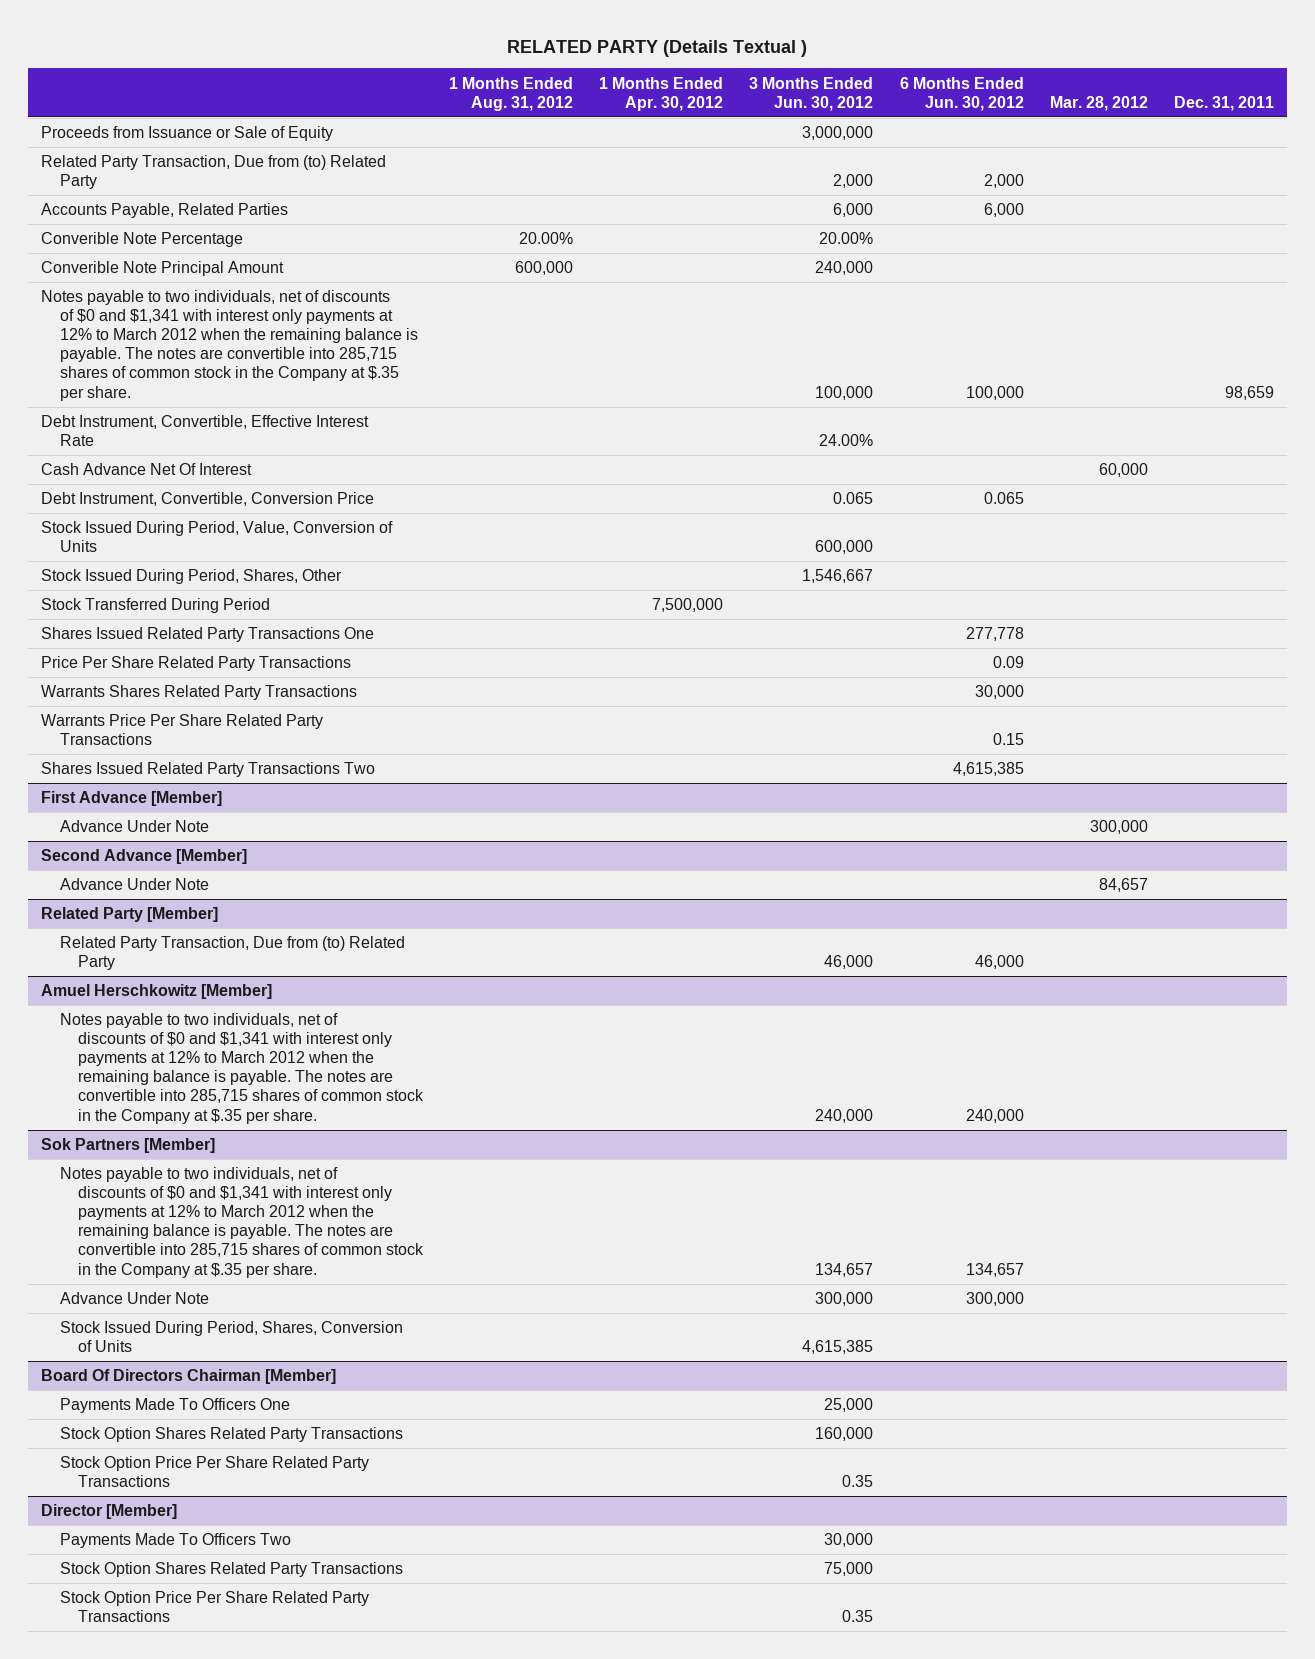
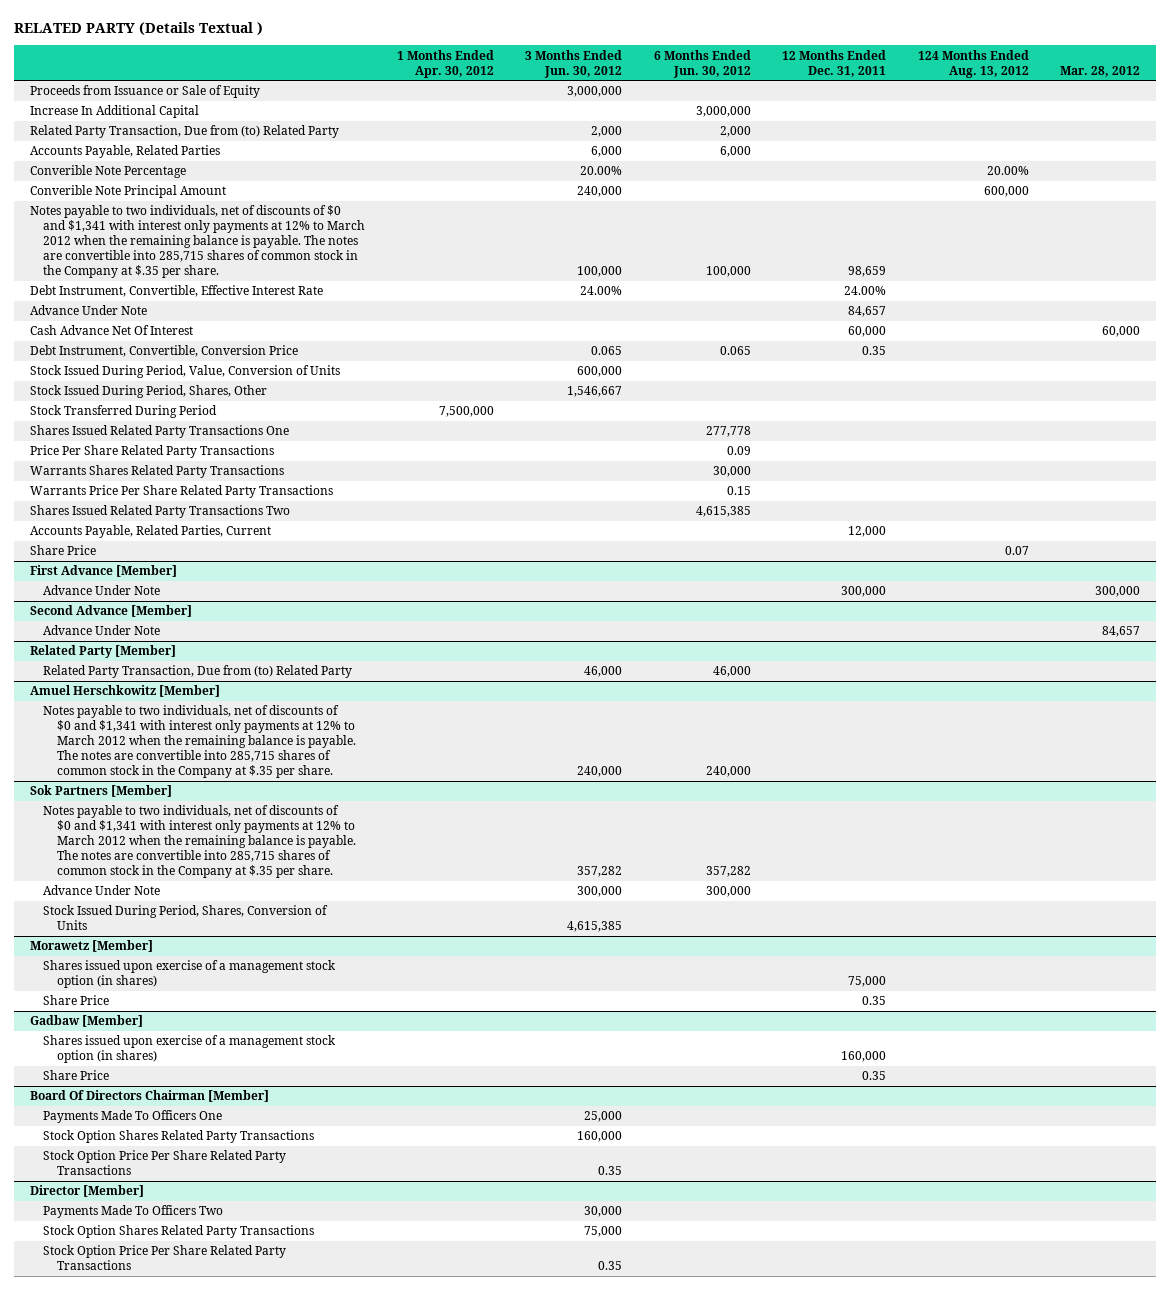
[449,76,574,111] 1 Months Ended Aug. 31, 2012 -> none
[1173,95,1274,111] Dec. 31, 2011 -> none
none -> [782,49,887,77] 12 Months Ended Dec. 31, 2011
none -> [917,49,1029,78] 124 Months Ended Aug. 13, 2012
none -> [29,105,199,119] Increase In Additional Capital
none -> [29,305,147,316] Advance Under Note
none -> [29,525,271,539] Accounts Payable, Related Parties, Current
none -> [29,545,96,556] Share Price
[815,1262,874,1277] 134,657 -> [577,866,623,878] 357,282
[965,1262,1024,1277] 134,657 -> [705,866,751,878] 357,282
none -> [29,940,153,953] Morawetz [Member]
none -> [43,960,337,989] Shares issued upon exercise of a management stock option (in shares)
none -> [43,995,110,1006] Share Price
none -> [29,1015,143,1028] Gadbaw [Member]
none -> [43,1035,337,1064] Shares issued upon exercise of a management stock option (in shares)
none -> [43,1070,110,1081] Share Price

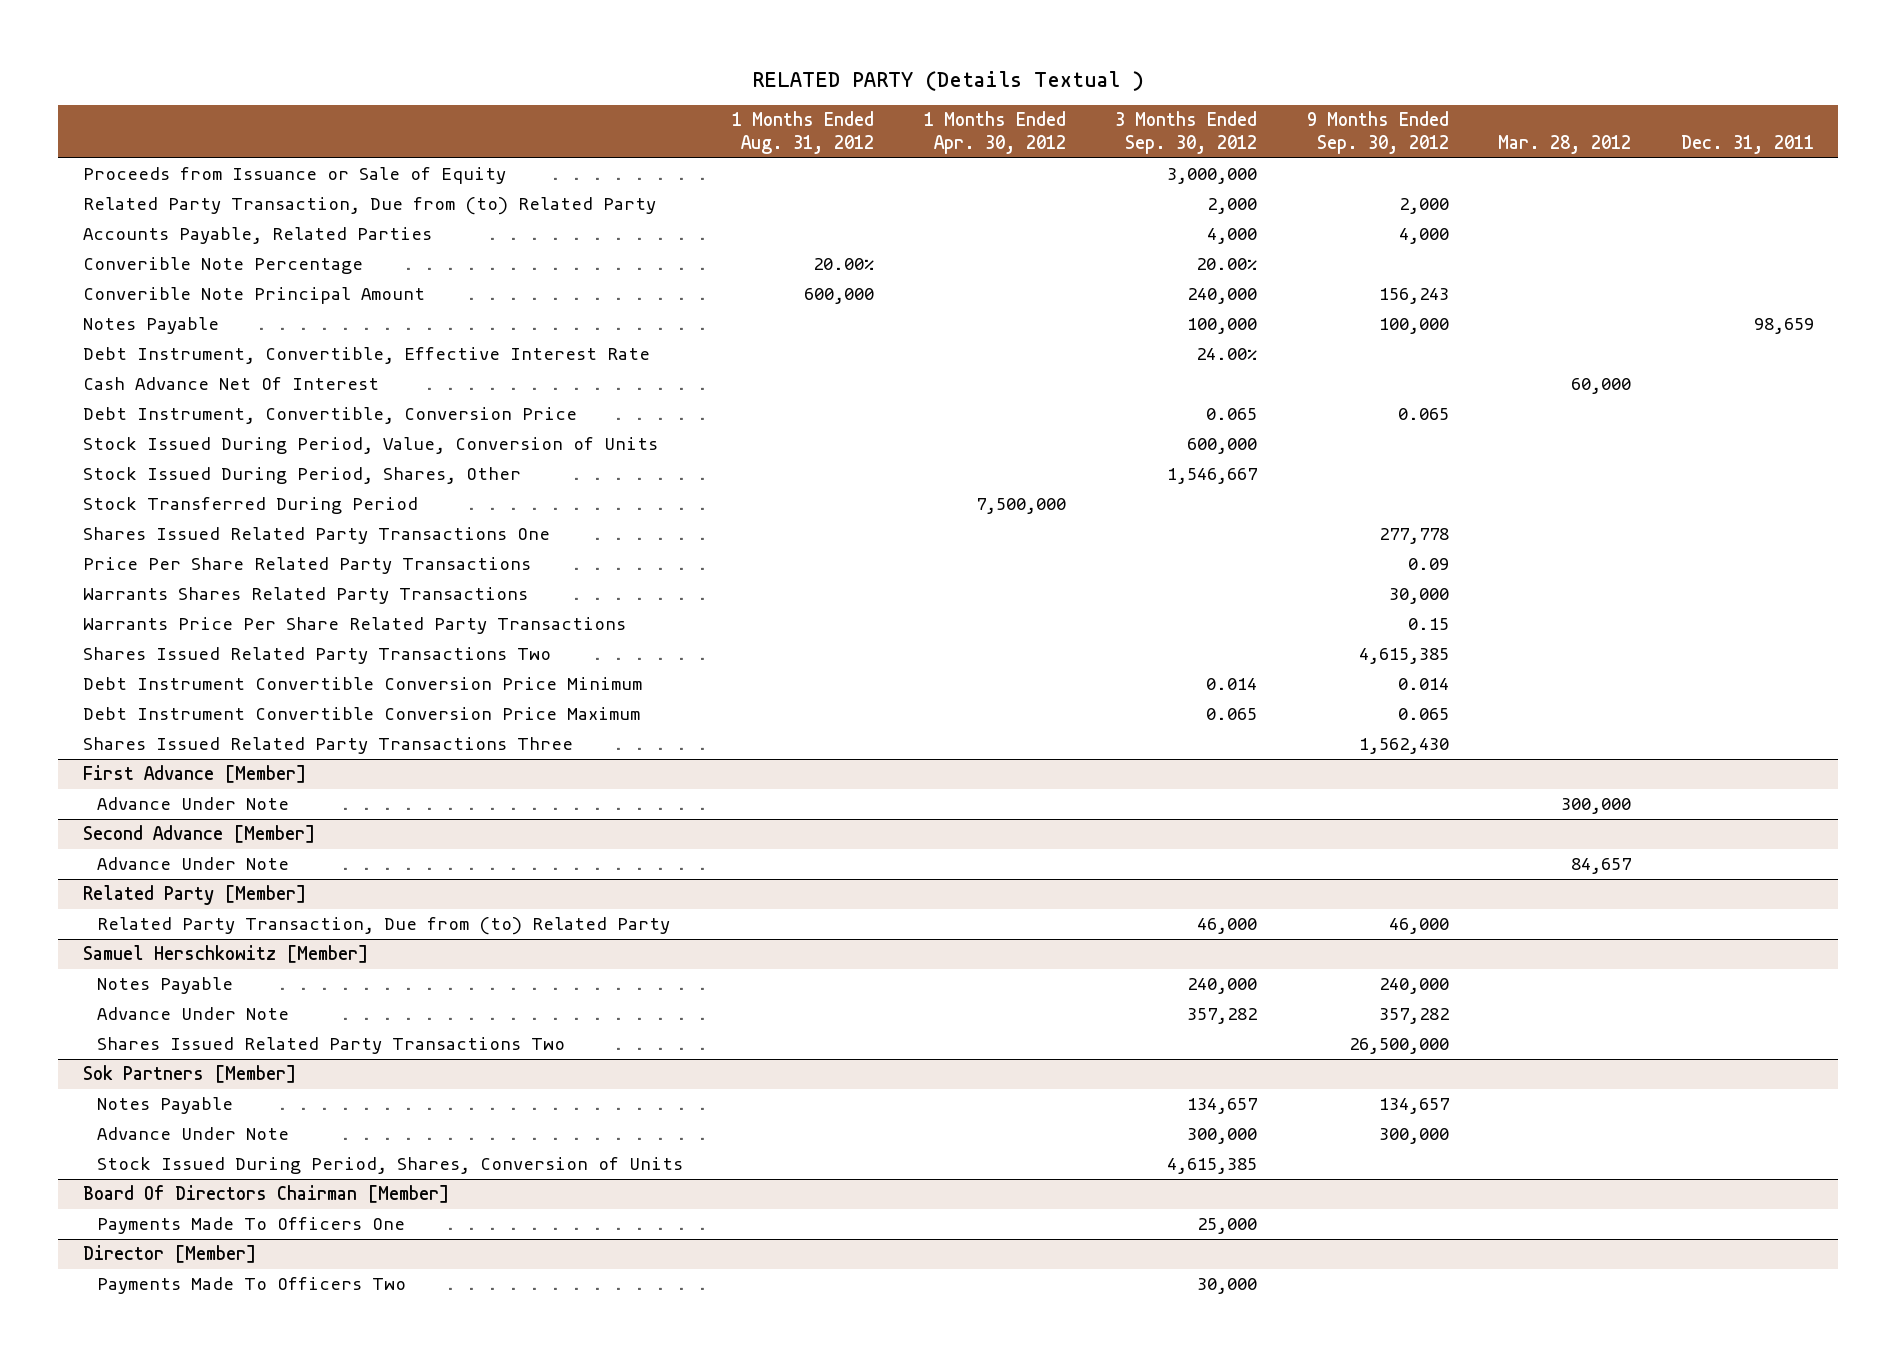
[525,49,623,78] 3 Months Ended Jun. 30, 2012 -> none
[653,49,751,78] 6 Months Ended Jun. 30, 2012 -> none
[782,49,887,77] 12 Months Ended Dec. 31, 2011 -> none
[917,49,1029,78] 124 Months Ended Aug. 13, 2012 -> none
none -> [732,111,875,154] 1 Months Ended Aug. 31, 2012
none -> [1115,111,1258,154] 3 Months Ended Sep. 30, 2012
none -> [1306,111,1449,154] 9 Months Ended Sep. 30, 2012
none -> [1680,134,1814,154] Dec. 31, 2011
[29,105,199,119] Increase In Additional Capital -> none
[29,205,366,279] Notes payable to two individuals, net of discounts of $0 and $1,341 with interest only payments at 12% to March 2012 when the remaining balance is payable. The notes are convertible into 285,715 shares of common stock in the Company at $.35 per share. -> [82,317,219,335] Notes Payable
[29,305,147,316] Advance Under Note -> none
[29,525,271,539] Accounts Payable, Related Parties, Current -> none
[29,545,96,556] Share Price -> none
none -> [82,677,642,691] Debt Instrument Convertible Conversion Price Minimum
none -> [82,707,640,721] Debt Instrument Convertible Conversion Price Maximum
none -> [82,737,573,755] Shares Issued Related Party Transactions Three
[29,685,220,698] Amuel Herschkowitz [Member] -> none
[43,705,356,779] Notes payable to two individuals, net of discounts of $0 and $1,341 with interest only payments at 12% to March 2012 when the remaining balance is payable. The notes are convertible into 285,715 shares of common stock in the Company at $.35 per share. -> none
none -> [82,945,368,964] Samuel Herschkowitz [Member]
none -> [96,977,233,995] Notes Payable
none -> [96,1007,289,1021] Advance Under Note
none -> [96,1037,565,1055] Shares Issued Related Party Transactions Two
[43,805,356,879] Notes payable to two individuals, net of discounts of $0 and $1,341 with interest only payments at 12% to March 2012 when the remaining balance is payable. The notes are convertible into 285,715 shares of common stock in the Company at $.35 per share. -> [96,1097,233,1115] Notes Payable
[29,940,153,953] Morawetz [Member] -> none
[43,960,337,989] Shares issued upon exercise of a management stock option (in shares) -> none
[43,995,110,1006] Share Price -> none
[29,1015,143,1028] Gadbaw [Member] -> none
[43,1035,337,1064] Shares issued upon exercise of a management stock option (in shares) -> none
[43,1070,110,1081] Share Price -> none
[43,1130,315,1144] Stock Option Shares Related Party Transactions -> none
[43,1150,287,1176] Stock Option Price Per Share Related Party Transactions -> none
[43,1225,315,1239] Stock Option Shares Related Party Transactions -> none
[43,1245,287,1271] Stock Option Price Per Share Related Party Transactions -> none

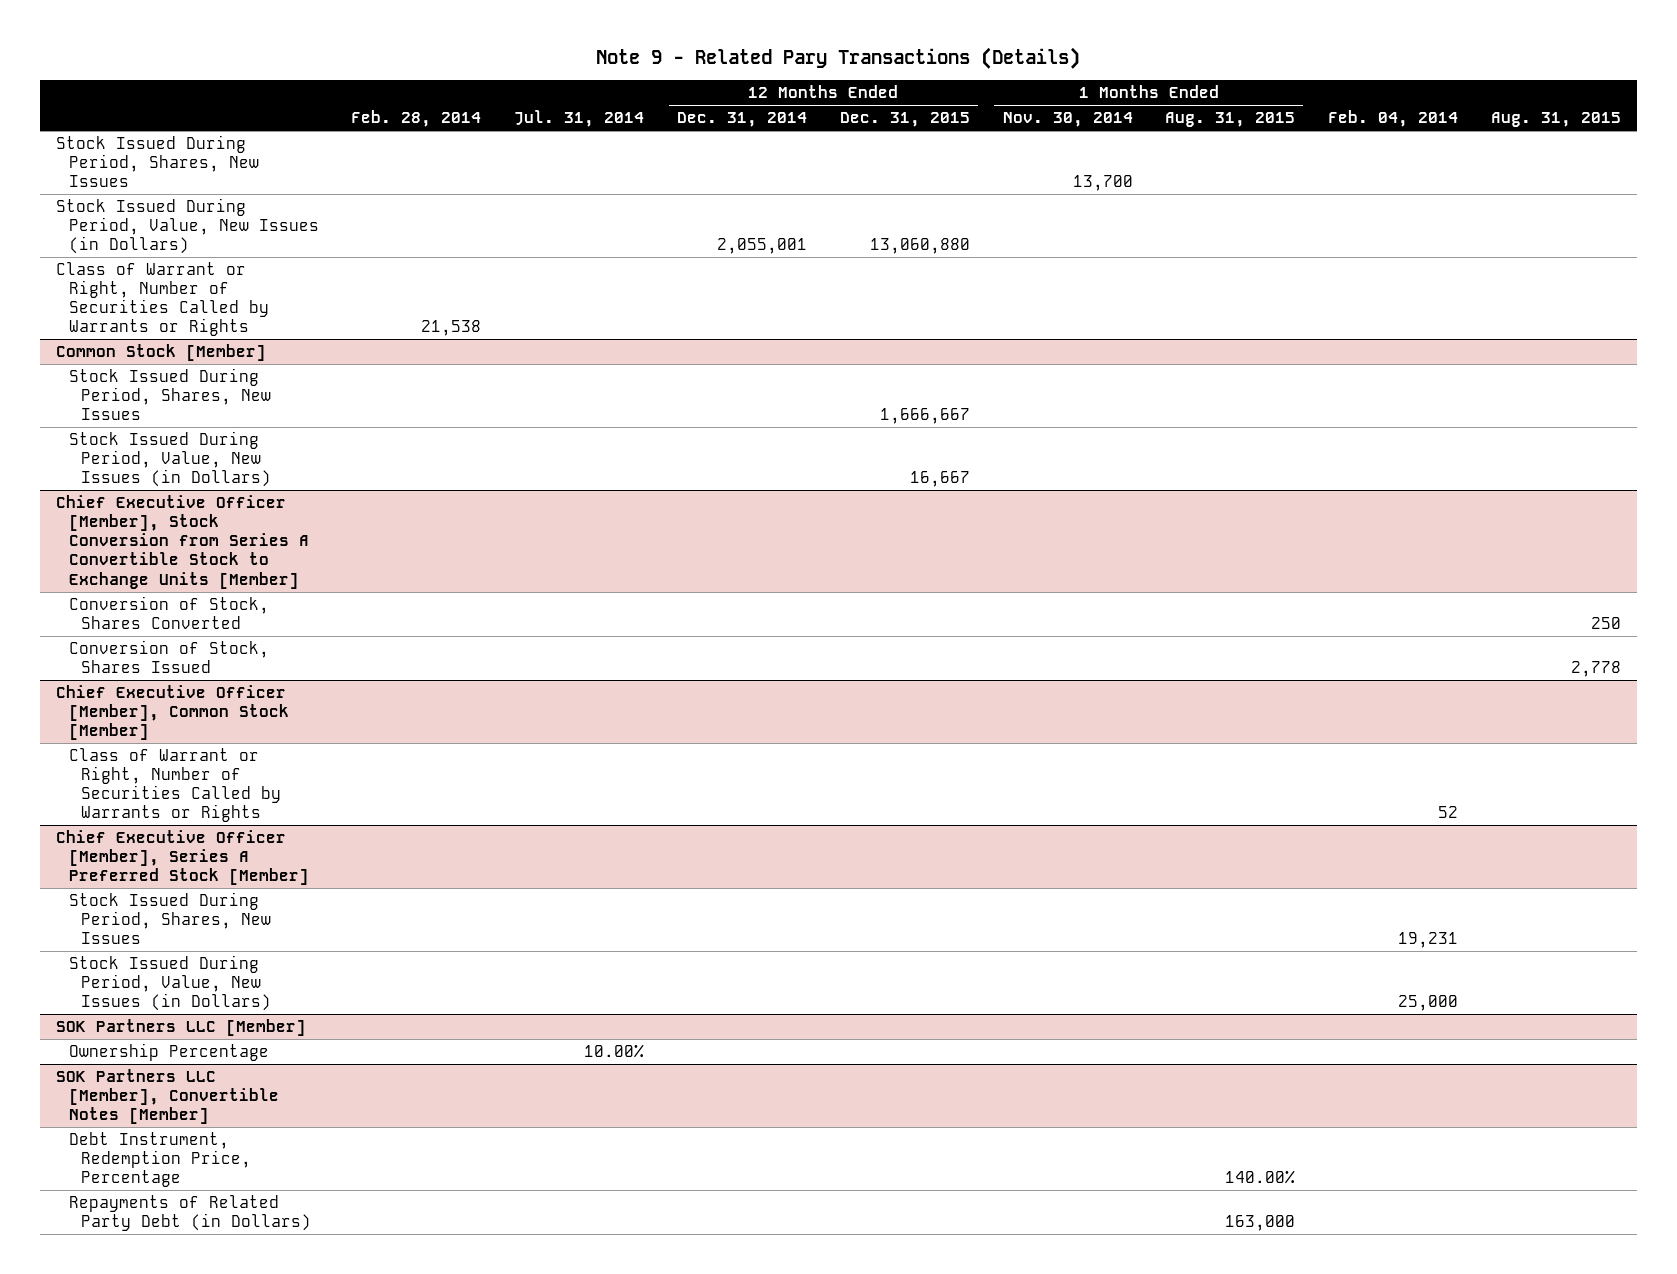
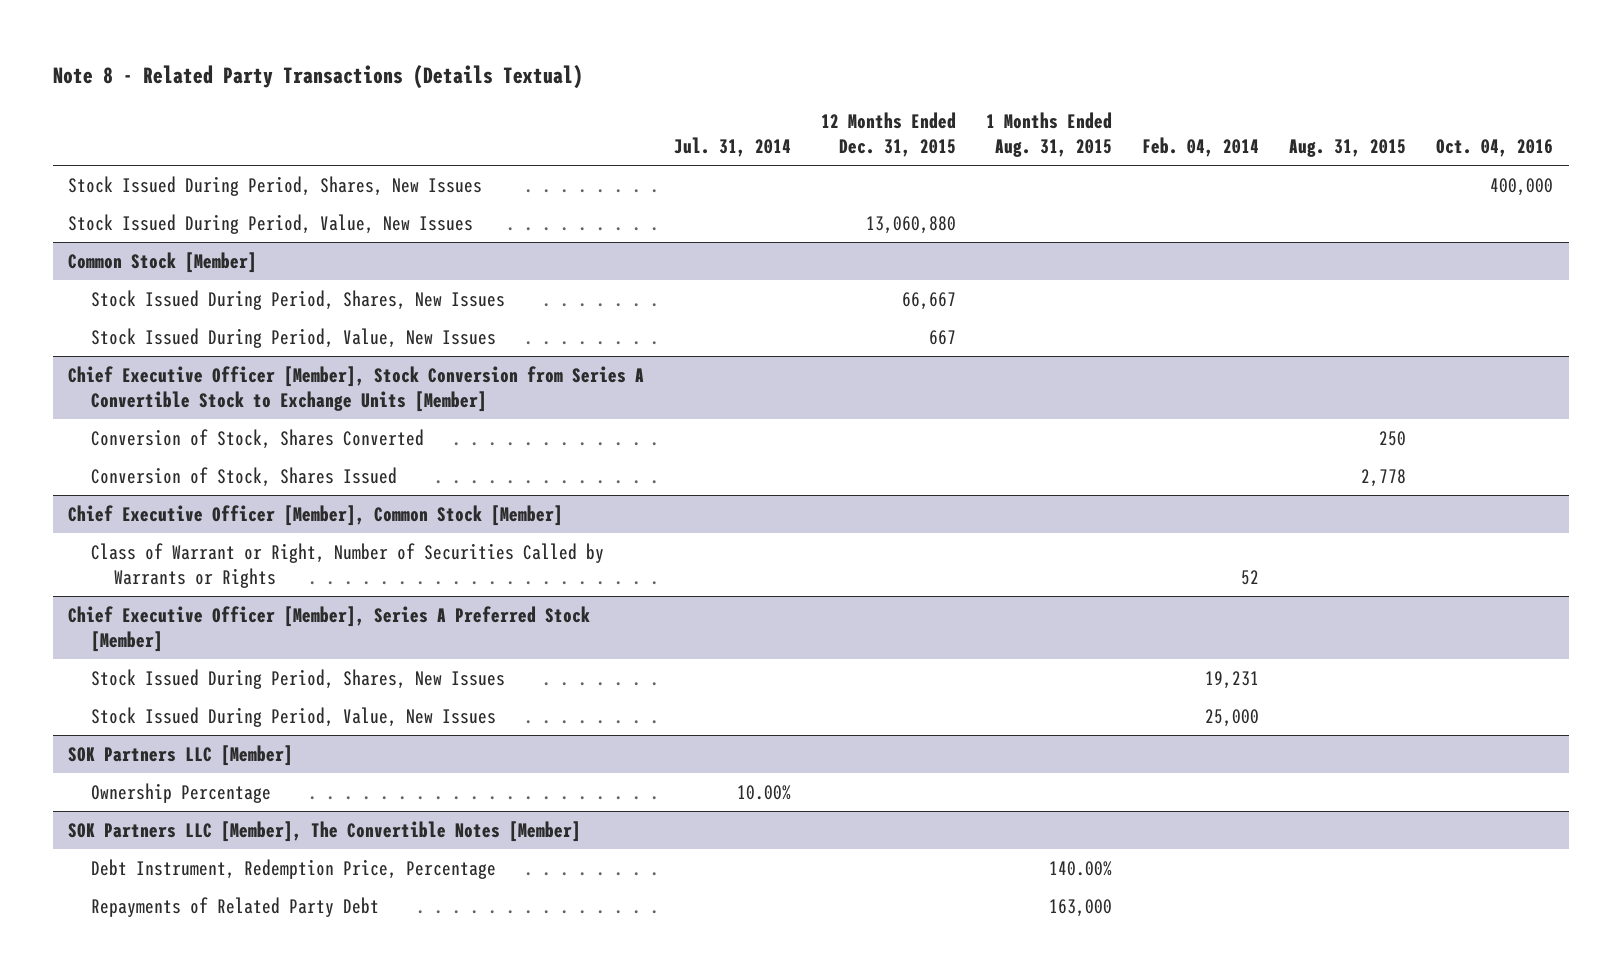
[596,47,1081,70] Note 9 - Related Pary Transactions (Details) -> [53,65,584,90] Note 8 - Related Party Transactions (Details Textual)
[351,110,482,128] Feb. 28, 2014 -> none
[676,112,807,128] Dec. 31, 2014 -> none
[1002,112,1133,128] Nov. 30, 2014 -> none
none -> [1436,139,1554,158] Oct. 04, 2016
[55,262,269,337] Class of Warrant or Right, Number of Securities Called by Warrants or Rights -> none
[55,198,319,255] Stock Issued During Period, Value, New Issues (in Dollars) -> [68,213,474,234] Stock Issued During Period, Value, New Issues
[879,408,970,425] 1,666,667 -> [902,291,957,310] 66,667
[68,431,272,488] Stock Issued During Period, Value, New Issues (in Dollars) -> [91,327,497,348] Stock Issued During Period, Value, New Issues
[909,471,970,488] 16,667 -> [929,329,957,345] 667
[68,955,272,1012] Stock Issued During Period, Value, New Issues (in Dollars) -> [91,706,497,727] Stock Issued During Period, Value, New Issues
[55,1069,279,1125] SOK Partners LLC [Member], Convertible Notes [Member] -> [68,820,582,842] SOK Partners LLC [Member], The Convertible Notes [Member]
[68,1195,312,1232] Repayments of Related Party Debt (in Dollars) -> [91,896,380,917] Repayments of Related Party Debt

